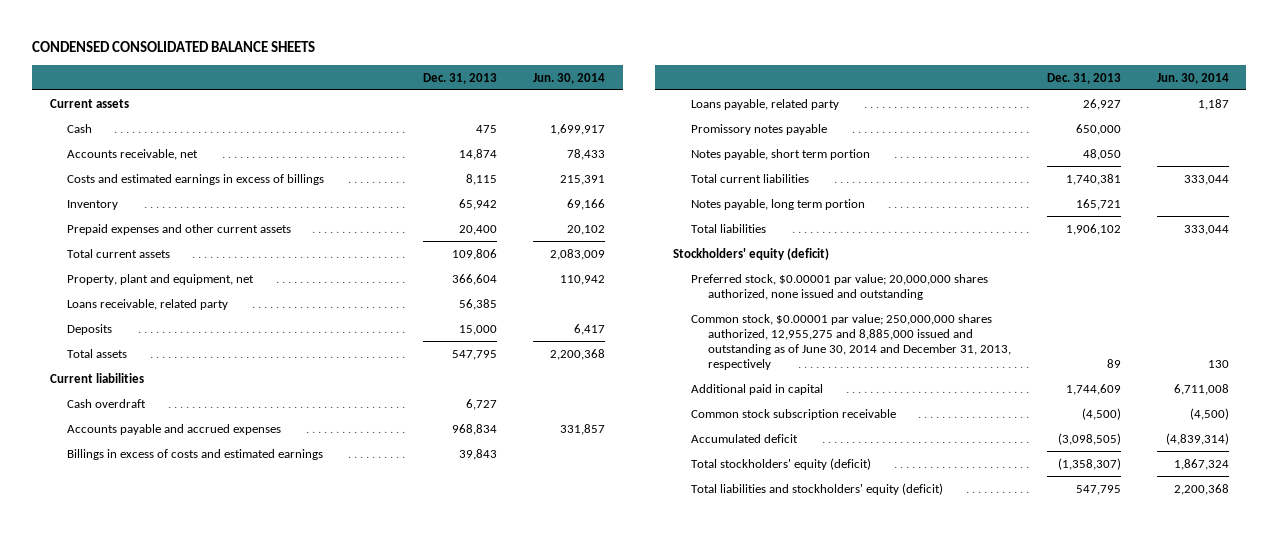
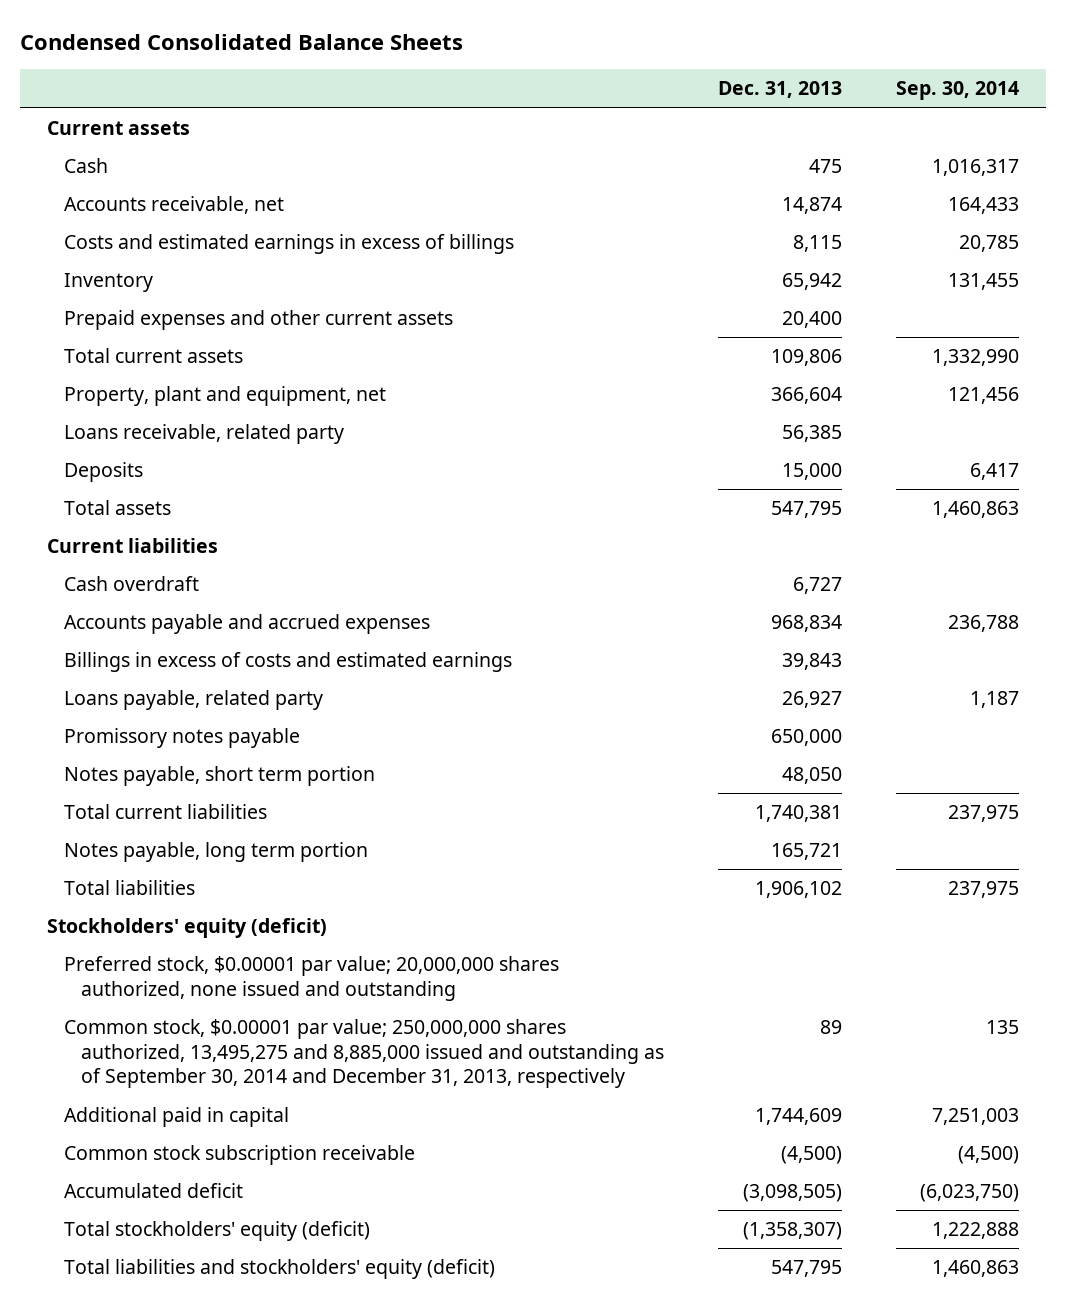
[31,40,315,52] CONDENSED CONSOLIDATED BALANCE SHEETS -> [20,34,464,51] Condensed Consolidated Balance Sheets
[532,72,605,84] Jun. 30, 2014 -> none
none -> [895,81,1019,101] Sep. 30, 2014
[690,313,1011,370] Common stock, $0.00001 par value; 250,000,000 shares authorized, 12,955,275 and 8,885,000 issued and outstanding as of June 30, 2014 and December 31, 2013, respectively -> [64,1019,665,1089] Common stock, $0.00001 par value; 250,000,000 shares authorized, 13,495,275 and 8,885,000 issued and outstanding as of September 30, 2014 and December 31, 2013, respectively

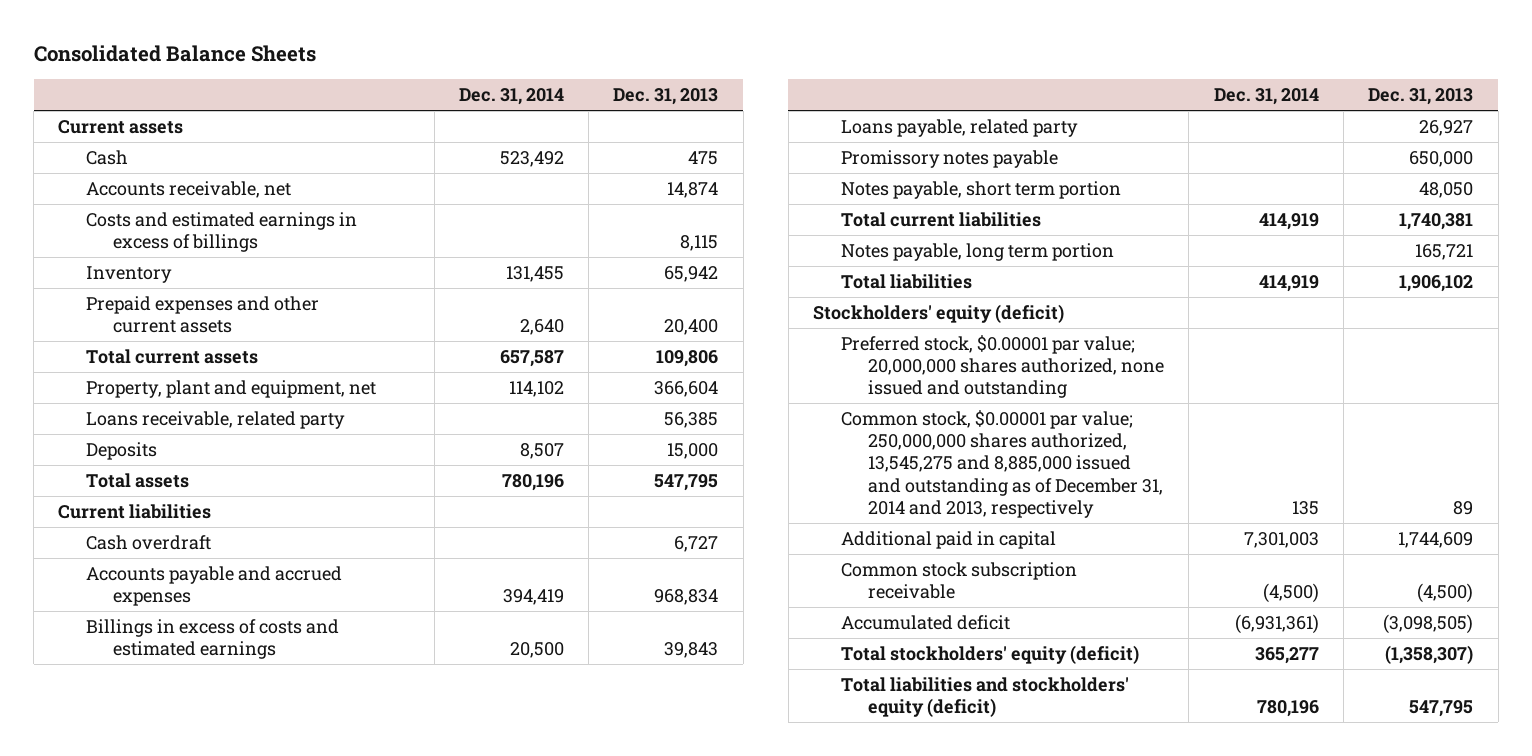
[20,34,464,51] Condensed Consolidated Balance Sheets -> [33,45,316,63] Consolidated Balance Sheets
[895,81,1019,101] Sep. 30, 2014 -> none
none -> [458,88,564,106] Dec. 31, 2014
[64,1019,665,1089] Common stock, $0.00001 par value; 250,000,000 shares authorized, 13,495,275 and 8,885,000 issued and outstanding as of September 30, 2014 and December 31, 2013, respectively -> [840,409,1163,519] Common stock, $0.00001 par value; 250,000,000 shares authorized, 13,545,275 and 8,885,000 issued and outstanding as of December 31, 2014 and 2013, respectively

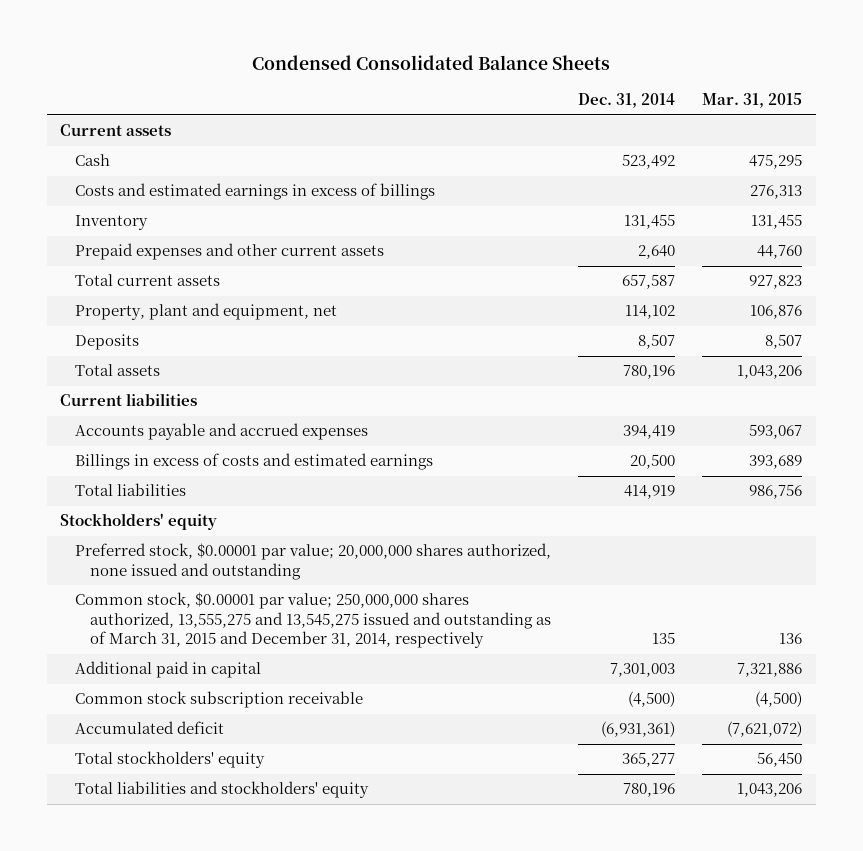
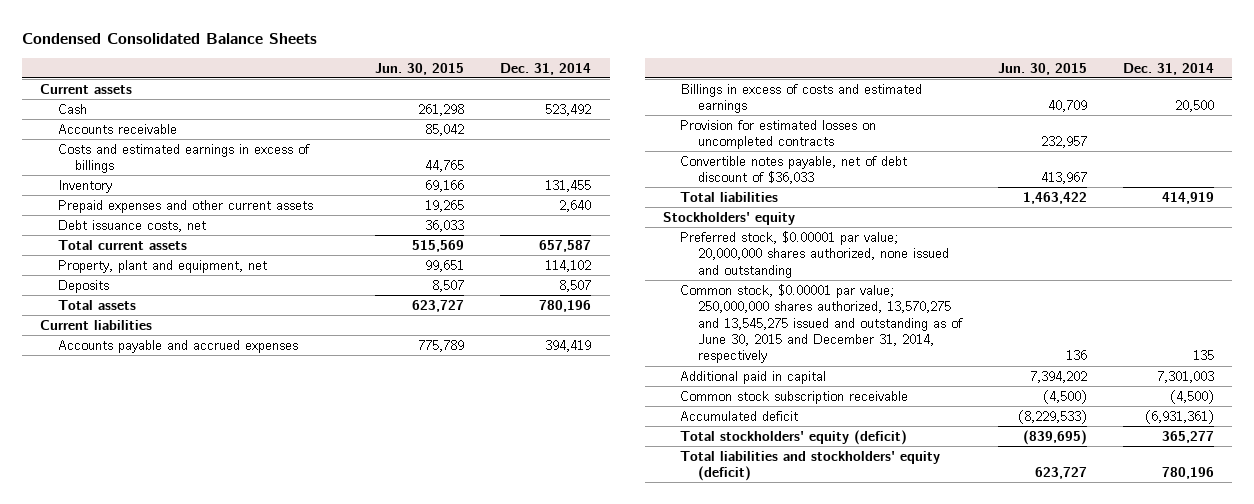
[702,93,803,109] Mar. 31, 2015 -> none
none -> [375,62,465,75] Jun. 30, 2015
none -> [57,123,177,134] Accounts receivable
none -> [57,219,206,232] Debt issuance costs, net
none -> [680,119,877,150] Provision for estimated losses on uncompleted contracts
none -> [680,155,908,185] Convertible notes payable, net of debt discount of $36,033
[75,592,552,649] Common stock, $0.00001 par value; 250,000,000 shares authorized, 13,555,275 and 13,545,275 issued and outstanding as of March 31, 2015 and December 31, 2014, respectively -> [680,283,963,364] Common stock, $0.00001 par value; 250,000,000 shares authorized, 13,570,275 and 13,545,275 issued and outstanding as of June 30, 2015 and December 31, 2014, respectively
[75,751,266,769] Total stockholders' equity -> [680,429,908,445] Total stockholders' equity (deficit)
[75,781,370,799] Total liabilities and stockholders' equity -> [680,450,941,482] Total liabilities and stockholders' equity (deficit)

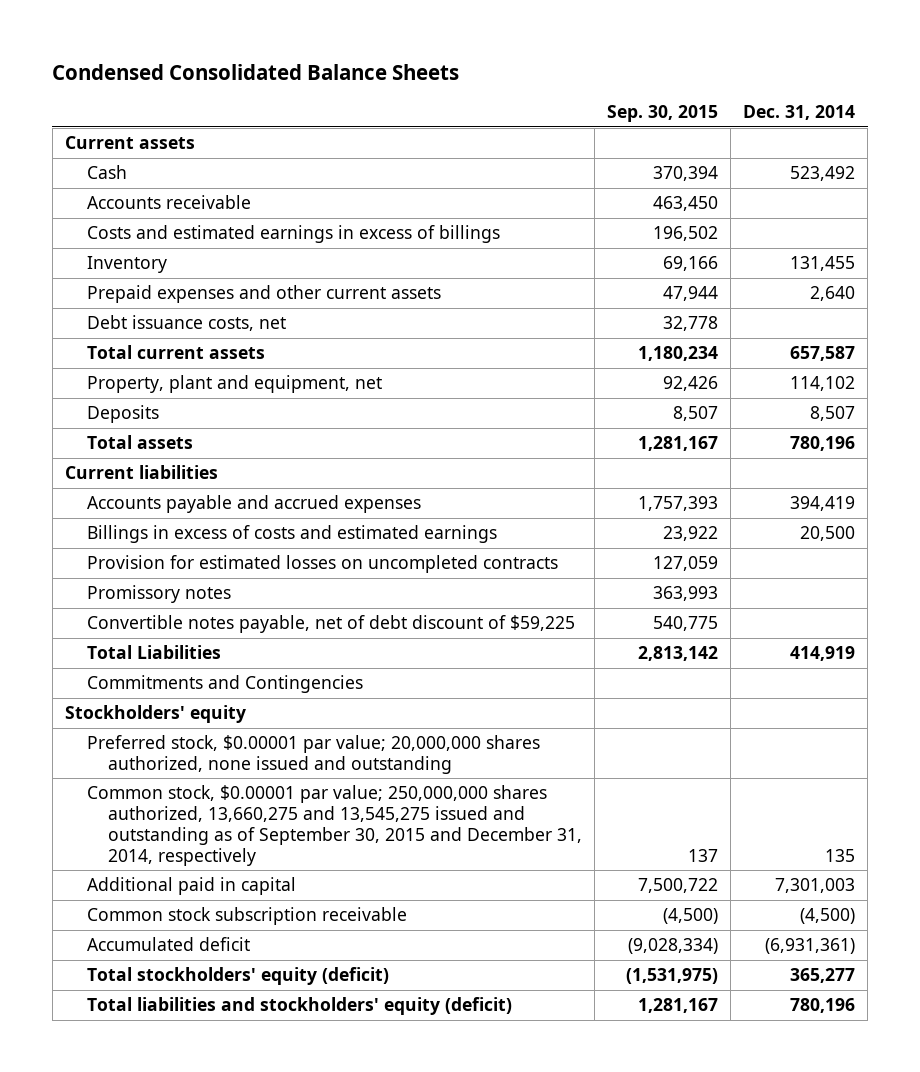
[375,62,465,75] Jun. 30, 2015 -> none
none -> [607,105,719,123] Sep. 30, 2015
none -> [86,585,231,604] Promissory notes
[680,155,908,185] Convertible notes payable, net of debt discount of $36,033 -> [86,615,575,634] Convertible notes payable, net of debt discount of $59,225
[680,191,779,202] Total liabilities -> [86,645,221,660] Total Liabilities
none -> [86,675,363,694] Commitments and Contingencies
[680,283,963,364] Common stock, $0.00001 par value; 250,000,000 shares authorized, 13,570,275 and 13,545,275 issued and outstanding as of June 30, 2015 and December 31, 2014, respectively -> [86,785,583,866] Common stock, $0.00001 par value; 250,000,000 shares authorized, 13,660,275 and 13,545,275 issued and outstanding as of September 30, 2015 and December 31, 2014, respectively

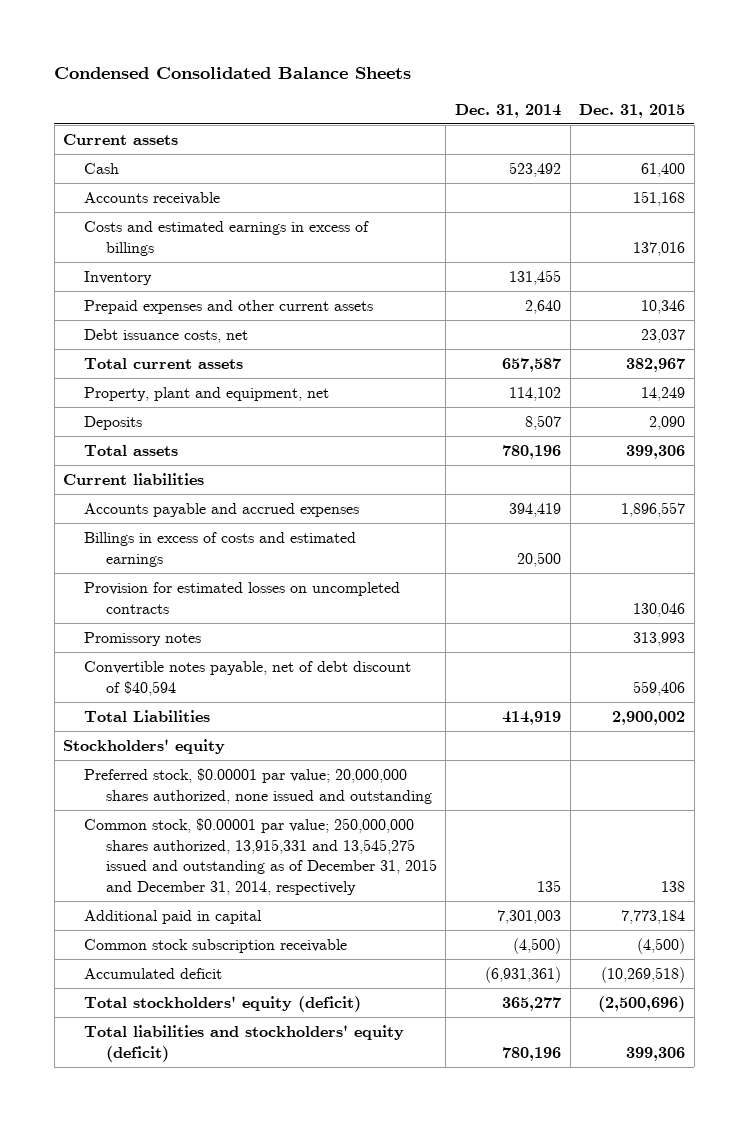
[607,105,719,123] Sep. 30, 2015 -> none
none -> [579,103,686,118] Dec. 31, 2015
[86,615,575,634] Convertible notes payable, net of debt discount of $59,225 -> [84,661,412,696] Convertible notes payable, net of debt discount of $40,594
[86,675,363,694] Commitments and Contingencies -> none
[86,785,583,866] Common stock, $0.00001 par value; 250,000,000 shares authorized, 13,660,275 and 13,545,275 issued and outstanding as of September 30, 2015 and December 31, 2014, respectively -> [84,818,437,895] Common stock, $0.00001 par value; 250,000,000 shares authorized, 13,915,331 and 13,545,275 issued and outstanding as of December 31, 2015 and December 31, 2014, respectively

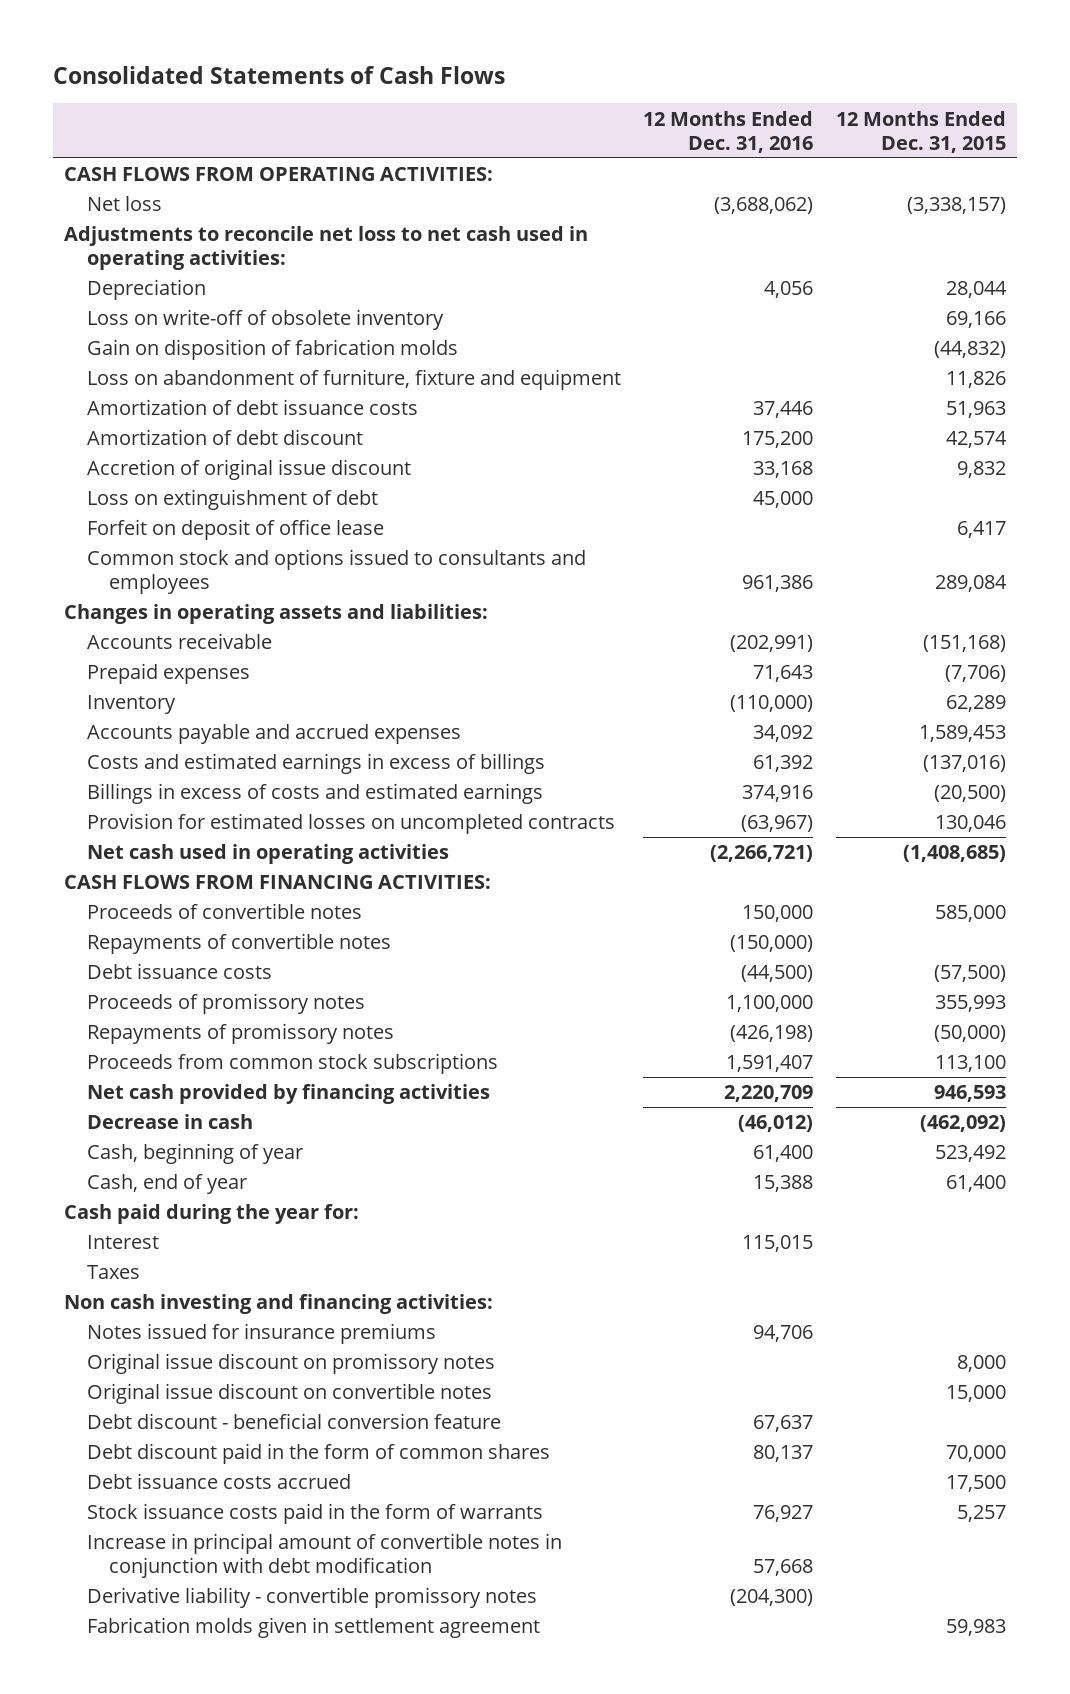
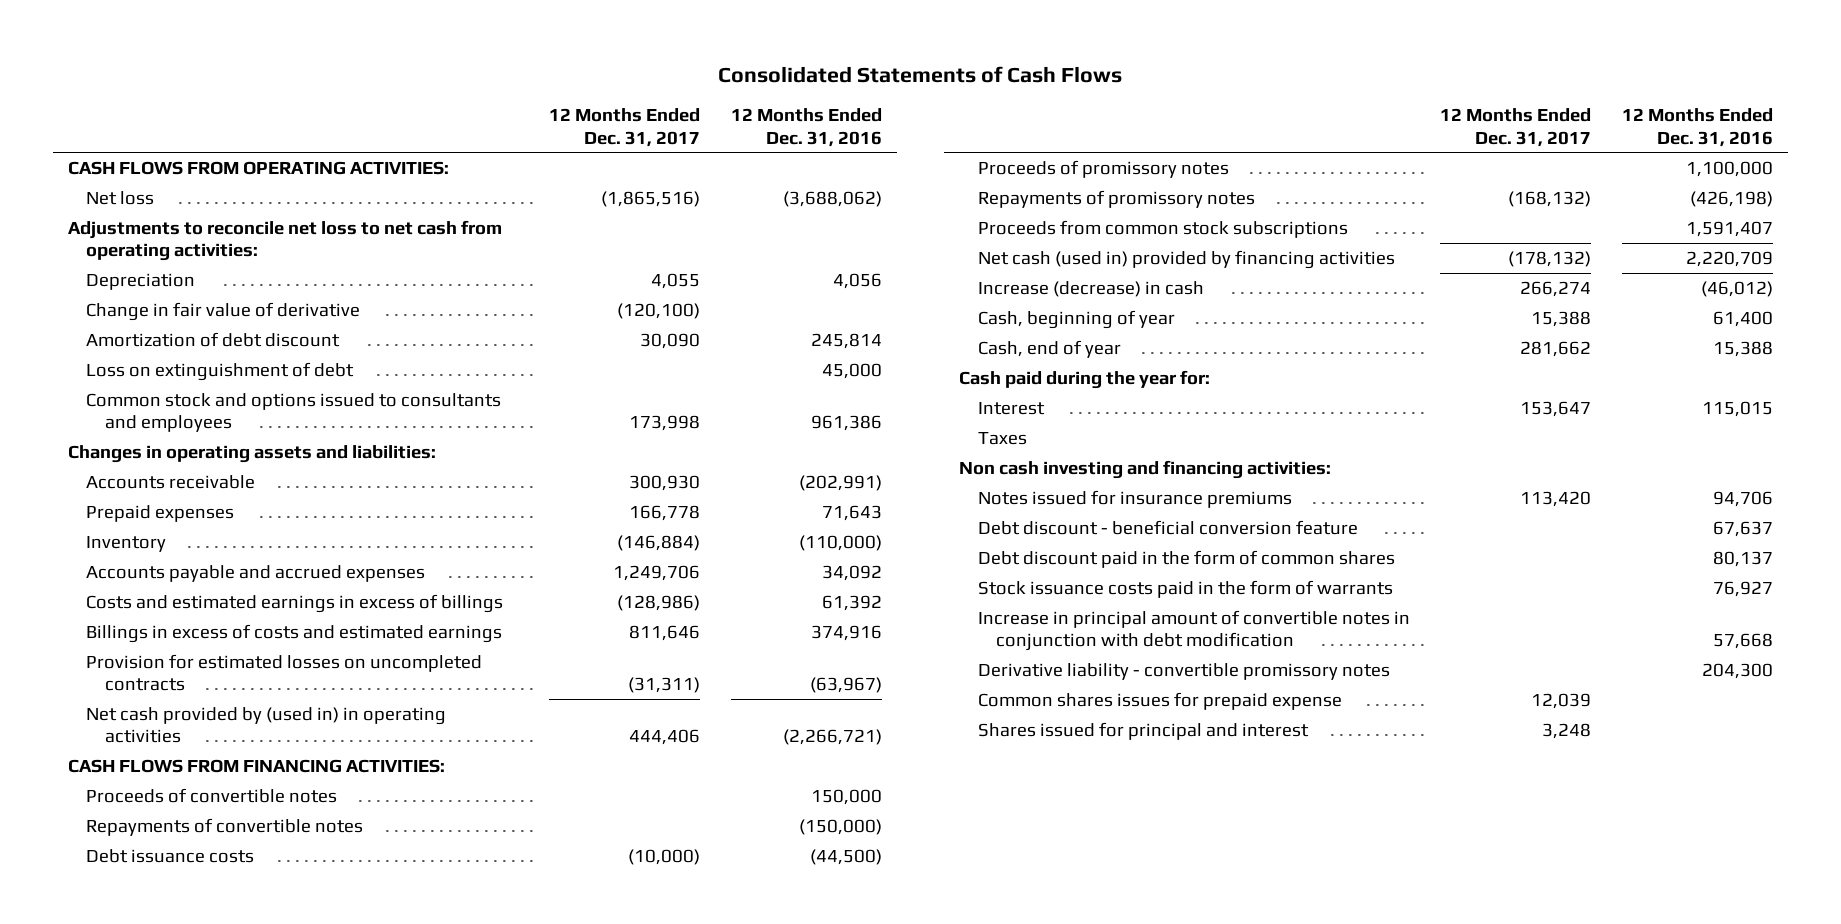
[835,110,1006,153] 12 Months Ended Dec. 31, 2015 -> none
none -> [549,108,701,147] 12 Months Ended Dec. 31, 2017
[64,226,589,271] Adjustments to reconcile net loss to net cash used in operating activities: -> [67,220,502,262] Adjustments to reconcile net loss to net cash from operating activities:
[86,309,444,331] Loss on write-off of obsolete inventory -> none
[86,339,458,361] Gain on disposition of fabrication molds -> none
[86,369,621,391] Loss on abandonment of furniture, fixture and equipment -> none
[86,399,418,416] Amortization of debt issuance costs -> none
[86,459,411,481] Accretion of original issue discount -> none
none -> [86,302,361,322] Change in fair value of derivative
[742,431,814,449] 175,200 -> [810,333,882,350] 245,814
[86,519,384,541] Forfeit on deposit of office lease -> none
[86,844,449,865] Net cash used in operating activities -> [86,707,447,744] Net cash provided by (used in) in operating activities
[86,1084,490,1105] Net cash provided by financing activities -> [977,250,1395,270] Net cash (used in) provided by financing activities
[86,1114,253,1130] Decrease in cash -> [977,281,1204,298] Increase (decrease) in cash
[86,1353,495,1375] Original issue discount on promissory notes -> none
[86,1383,492,1405] Original issue discount on convertible notes -> none
[86,1473,351,1490] Debt issuance costs accrued -> none
[86,1617,540,1639] Fabrication molds given in settlement agreement -> none
[730,1589,814,1607] (204,300) -> [1701,663,1773,680] 204,300
none -> [977,692,1342,711] Common shares issues for prepaid expense
none -> [977,722,1309,741] Shares issued for principal and interest

